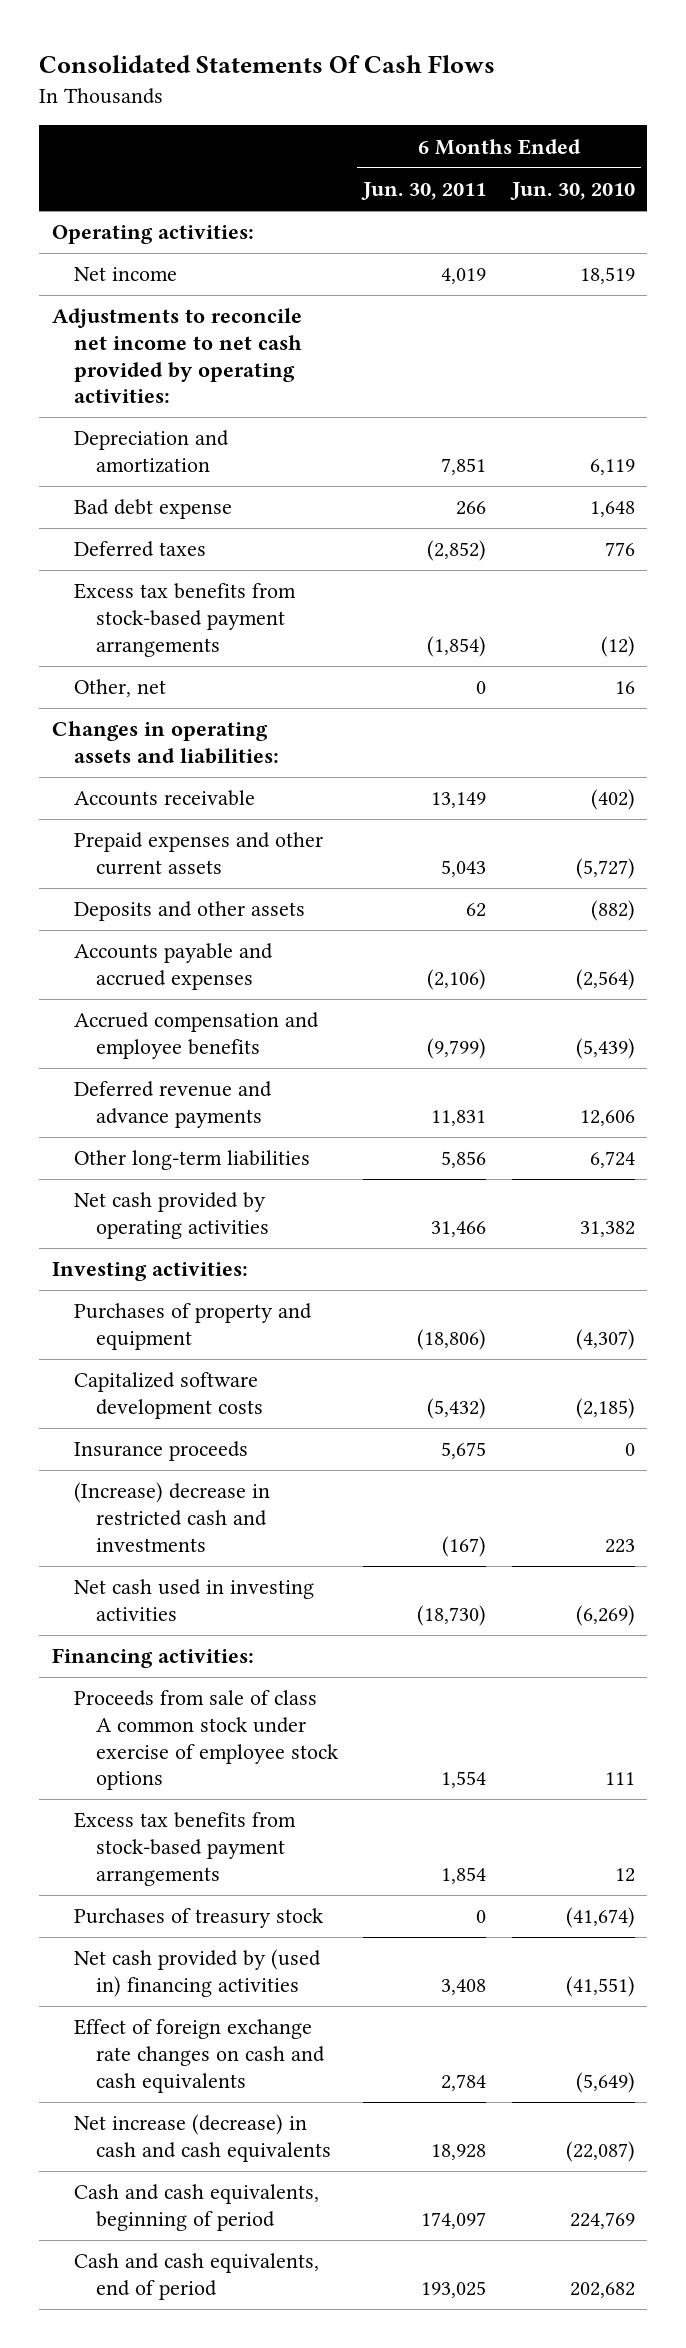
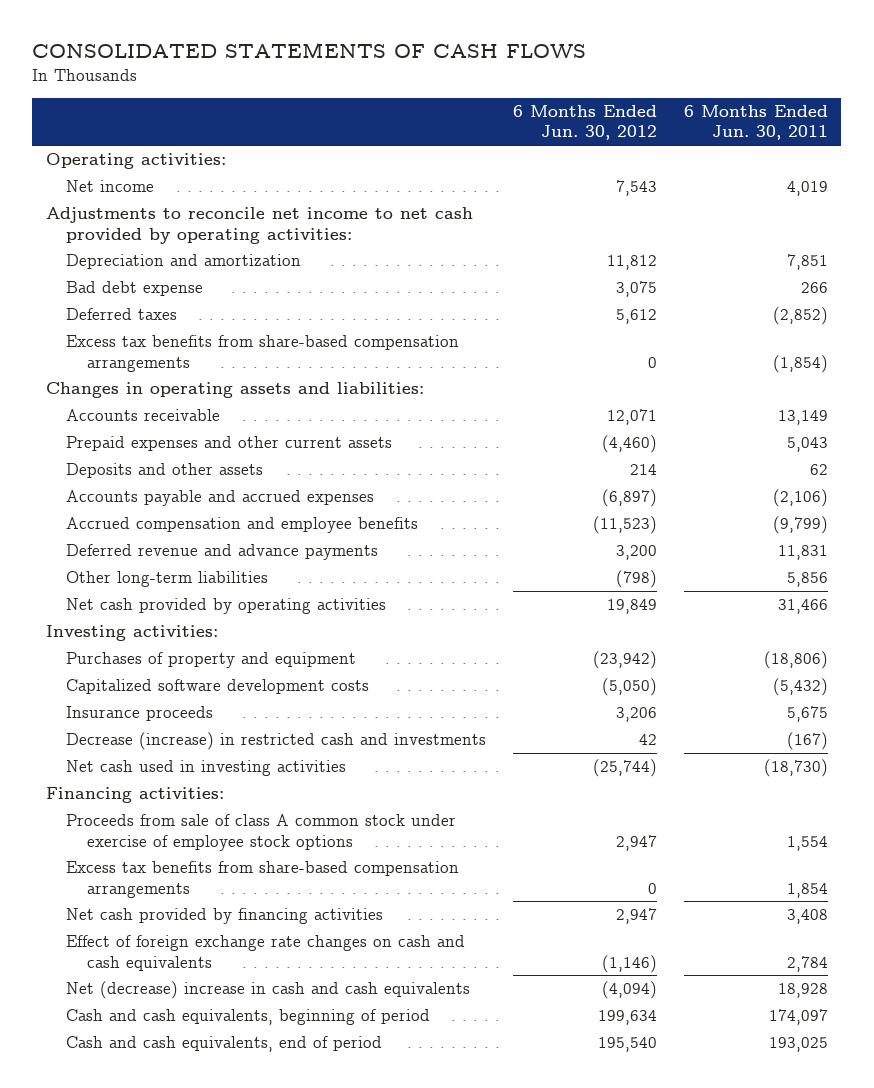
[38,55,495,74] Consolidated Statements Of Cash Flows -> [32,42,587,59] CONSOLIDATED STATEMENTS OF CASH FLOWS
[509,182,635,201] Jun. 30, 2010 -> none
none -> [513,104,658,141] 6 Months Ended Jun. 30, 2012
[73,679,166,698] Other, net -> none
[73,583,296,657] Excess tax benefits from stock-based payment arrangements -> [66,335,460,372] Excess tax benefits from share-based compensation arrangements
[73,1482,270,1552] (Increase) decrease in restricted cash and investments -> [66,732,487,751] Decrease (increase) in restricted cash and investments
[73,1908,324,1929] Purchases of treasury stock -> none
[73,1812,296,1886] Excess tax benefits from stock-based payment arrangements -> [66,861,460,898] Excess tax benefits from share-based compensation arrangements
[73,1949,321,1998] Net cash provided by (used in) financing activities -> [66,908,384,925] Net cash provided by financing activities
[73,2114,332,2163] Net increase (decrease) in cash and cash equivalents -> [66,981,471,1000] Net (decrease) increase in cash and cash equivalents

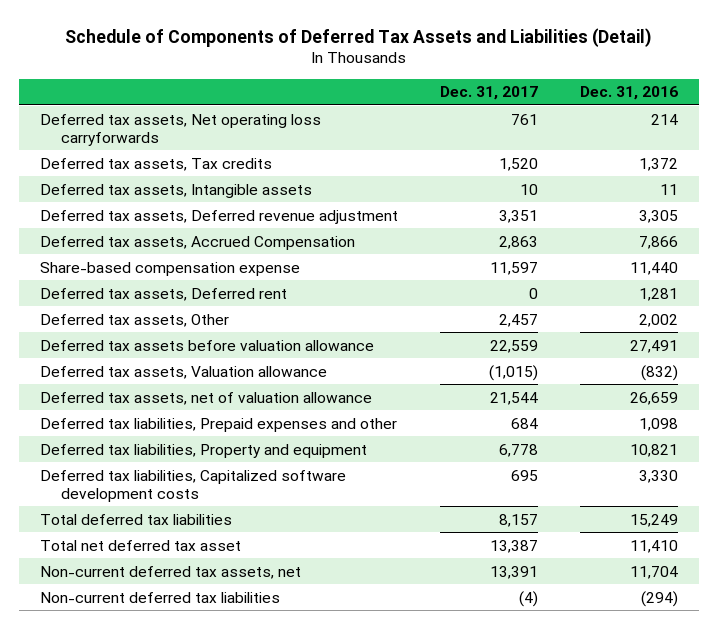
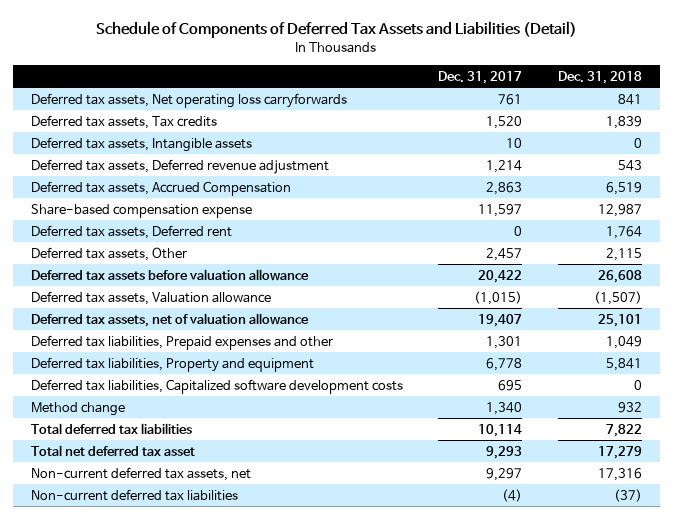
[579,86,678,101] Dec. 31, 2016 -> none
none -> [558,70,643,84] Dec. 31, 2018
[498,209,538,223] 3,351 -> [486,159,523,173] 1,214
[489,339,538,353] 22,559 -> [478,269,523,283] 20,422
[489,391,538,405] 21,544 -> [478,313,523,327] 19,407
[510,417,538,429] 684 -> [486,335,523,349] 1,301
none -> [30,401,125,416] Method change
[498,513,538,527] 8,157 -> [478,423,523,437] 10,114
[489,539,538,553] 13,387 -> [486,445,523,459] 9,293
[489,565,538,579] 13,391 -> [486,467,523,481] 9,297

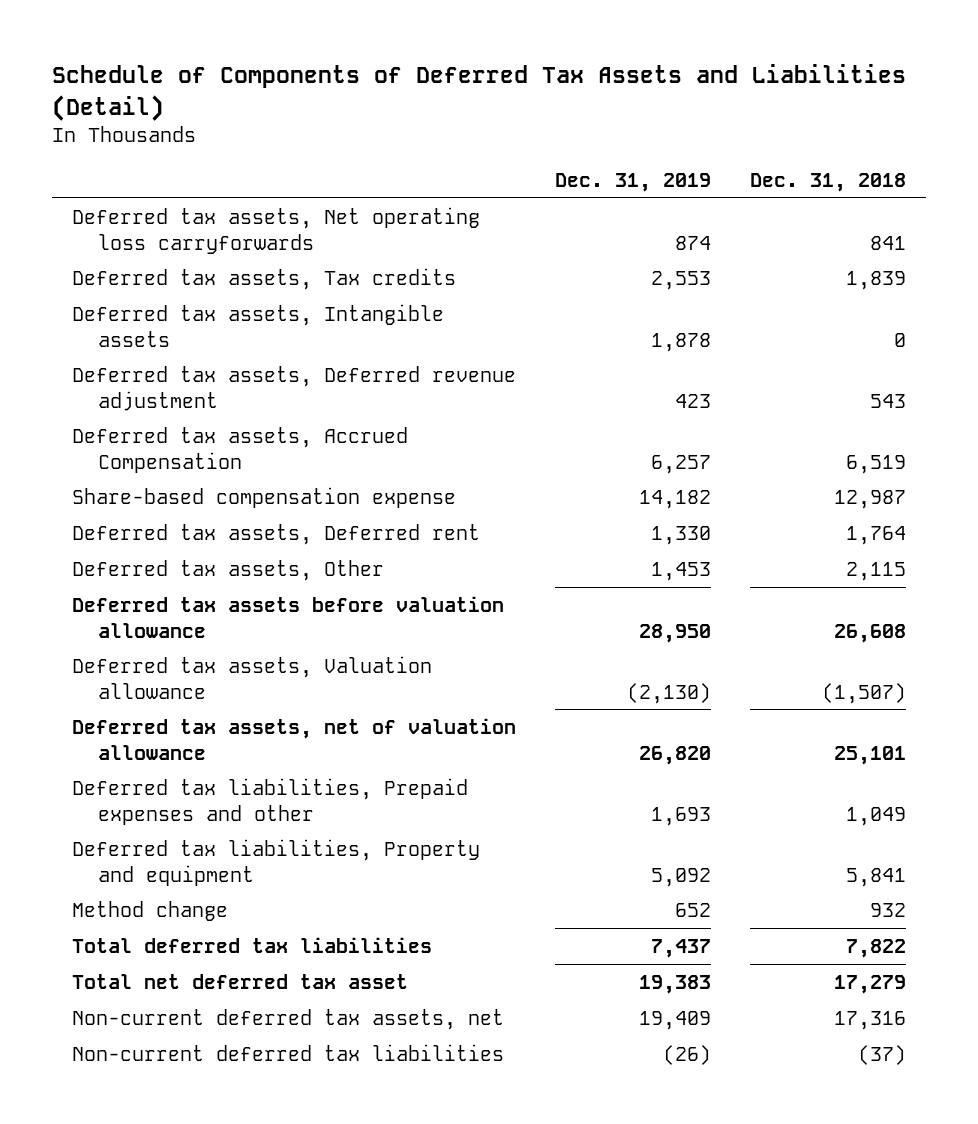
[438,70,523,84] Dec. 31, 2017 -> none
none -> [554,173,711,193] Dec. 31, 2019
[30,378,403,394] Deferred tax liabilities, Capitalized software development costs -> none

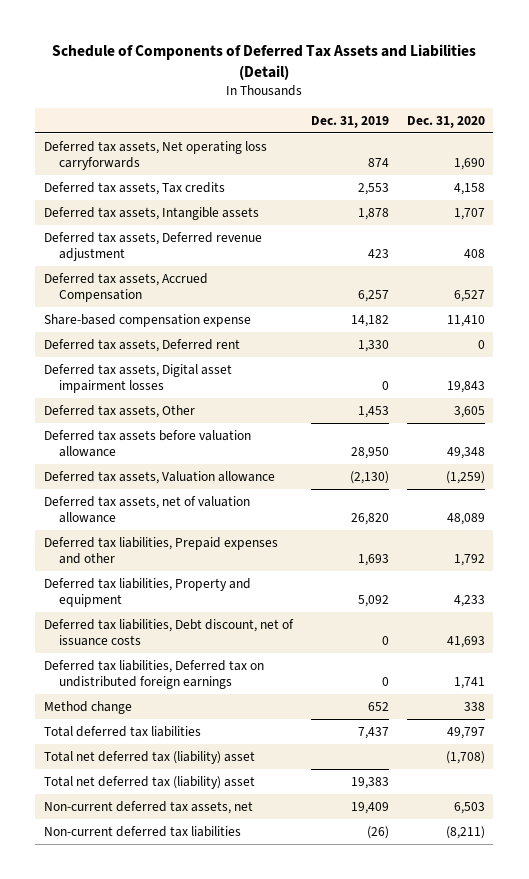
[749,173,906,193] Dec. 31, 2018 -> none
none -> [406,115,485,128] Dec. 31, 2020
none -> [44,363,233,393] Deferred tax assets, Digital asset impairment losses
none -> [44,618,295,646] Deferred tax liabilities, Debt discount, net of issuance costs
none -> [44,659,265,689] Deferred tax liabilities, Deferred tax on undistributed foreign earnings
none -> [44,750,256,764] Total net deferred tax (liability) asset
[71,973,408,989] Total net deferred tax asset -> [44,775,256,789] Total net deferred tax (liability) asset

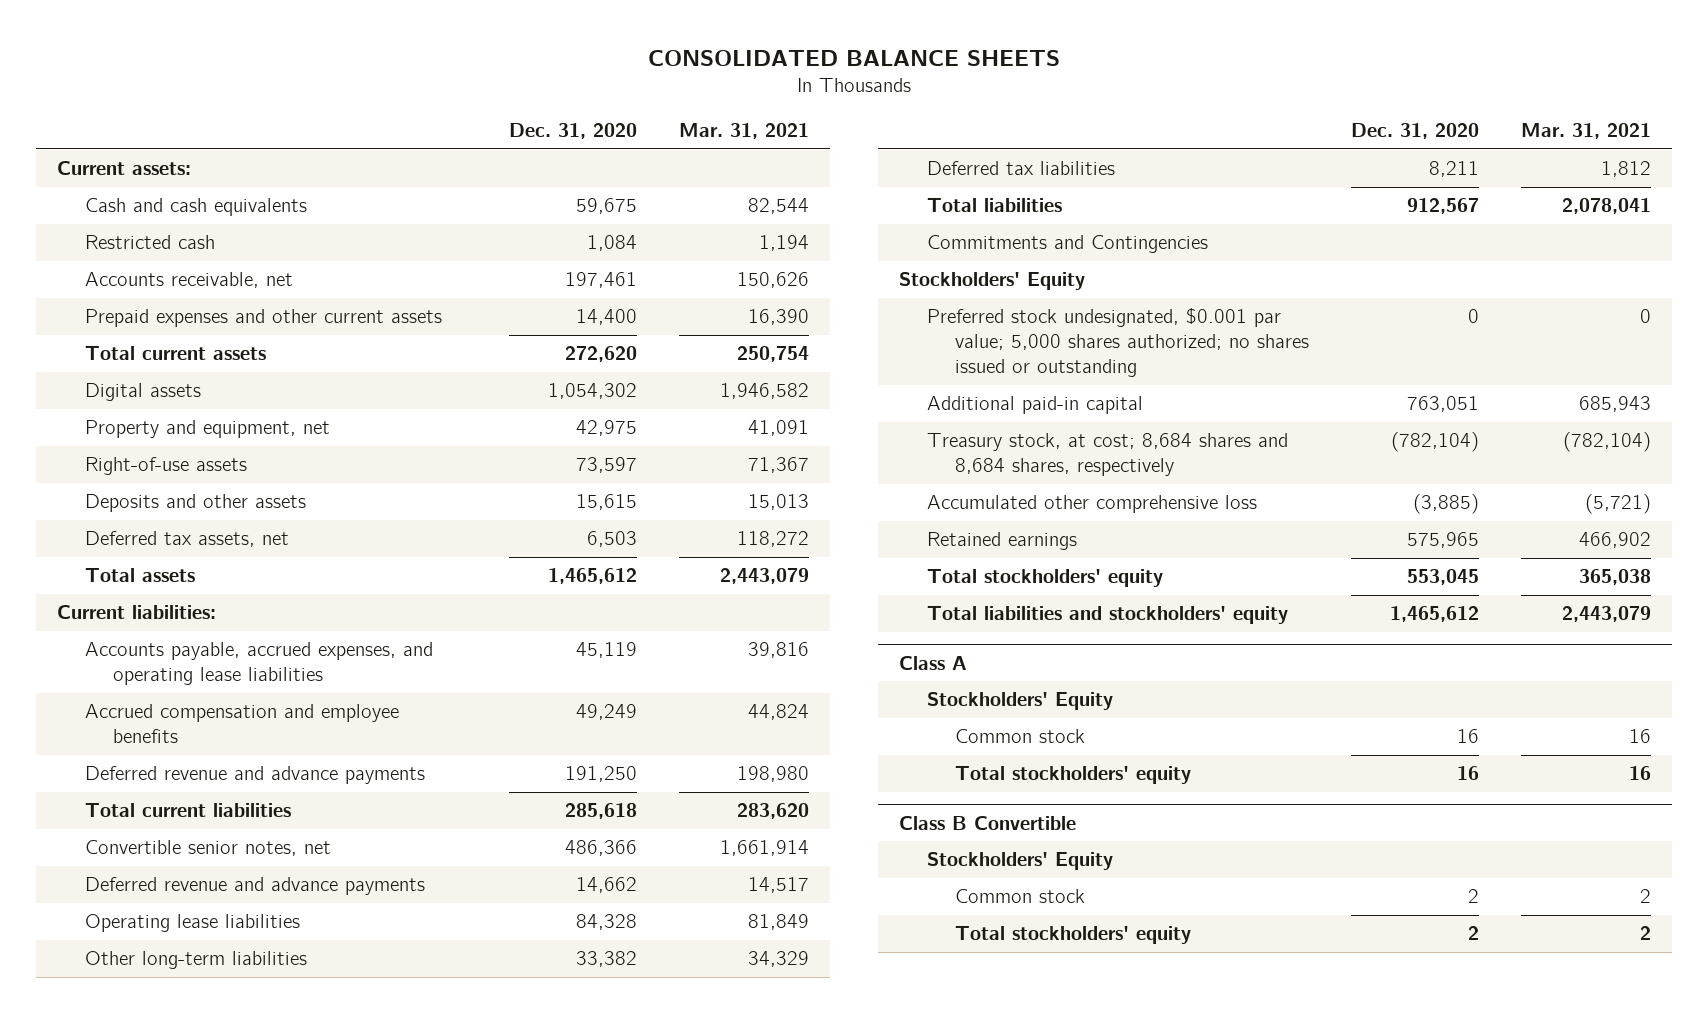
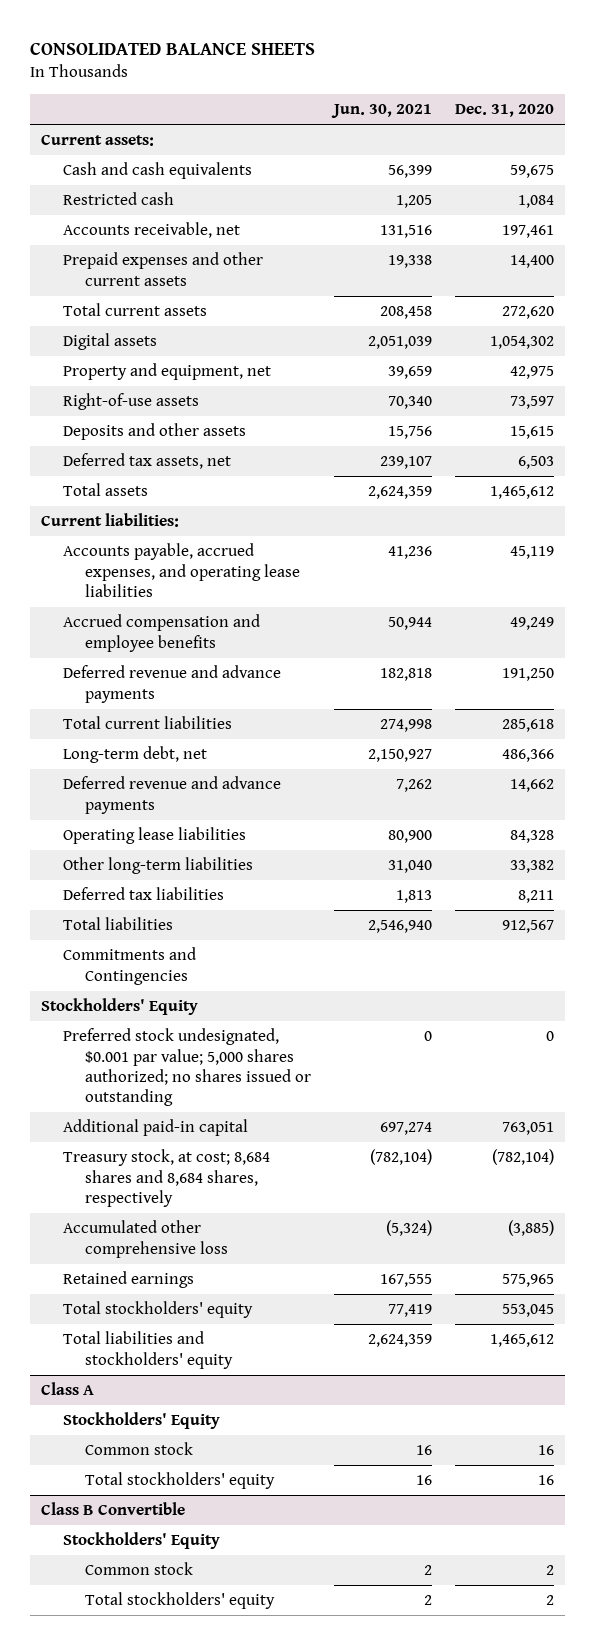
[678,122,809,139] Mar. 31, 2021 -> none
none -> [330,103,432,118] Jun. 30, 2021
[84,840,331,857] Convertible senior notes, net -> [63,746,208,764] Long-term debt, net

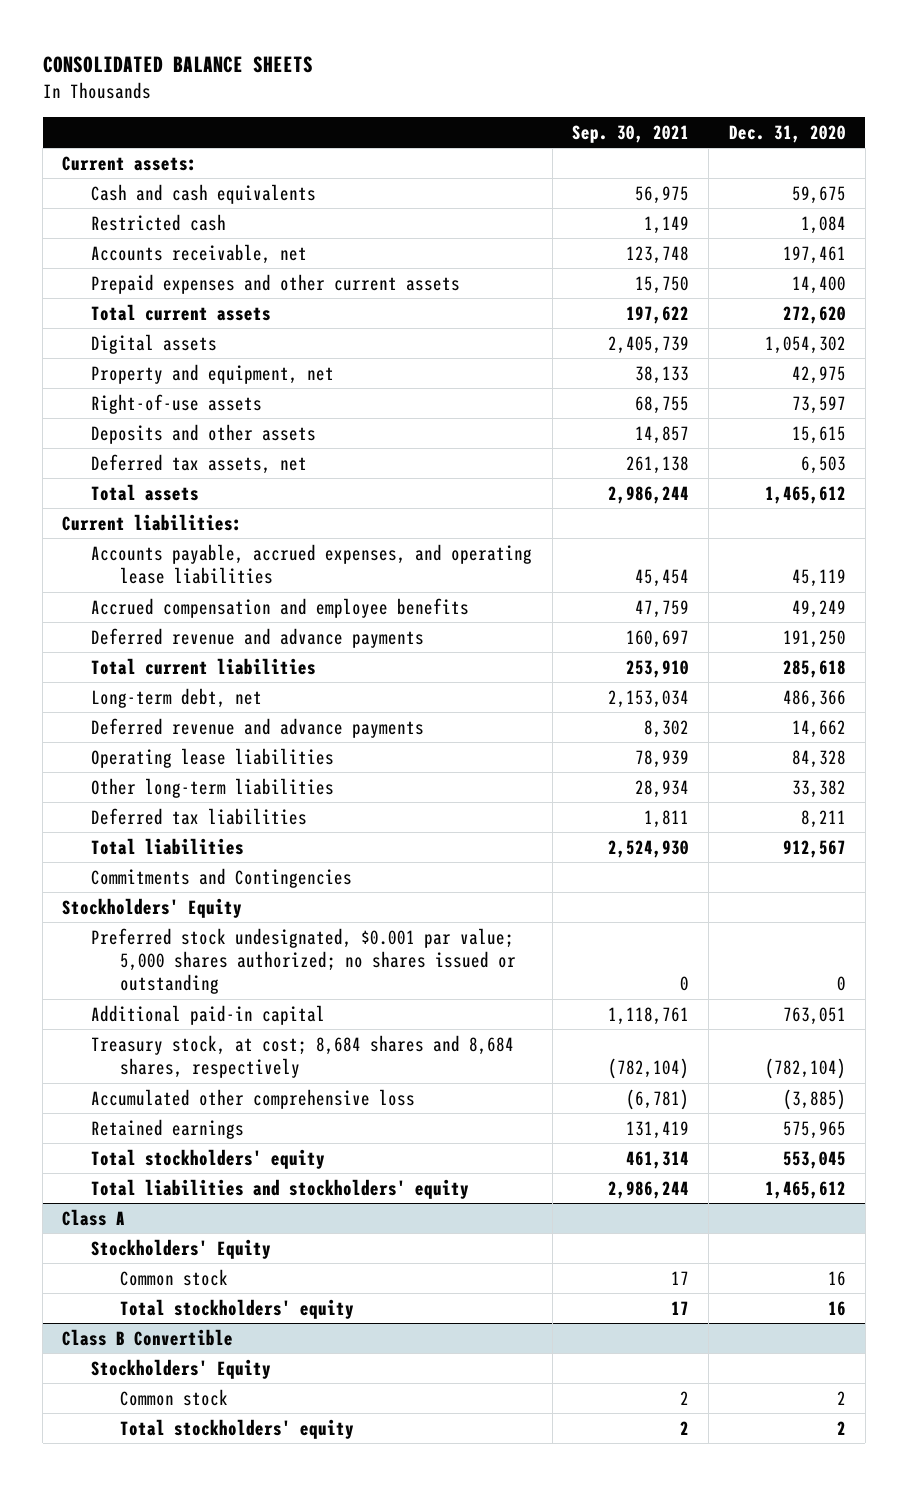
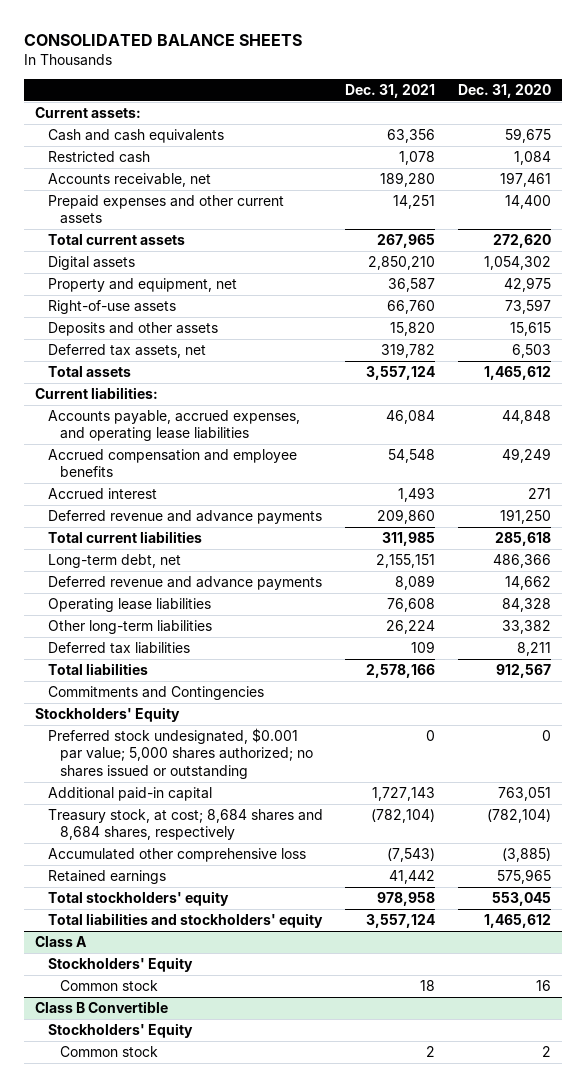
[571,124,689,143] Sep. 30, 2021 -> none
none -> [345,83,436,98] Dec. 31, 2021
[791,569,846,588] 45,119 -> [501,410,551,425] 44,848
none -> [47,488,157,500] Accrued interest
[120,1298,355,1319] Total stockholders' equity -> none
[120,1418,355,1439] Total stockholders' equity -> none

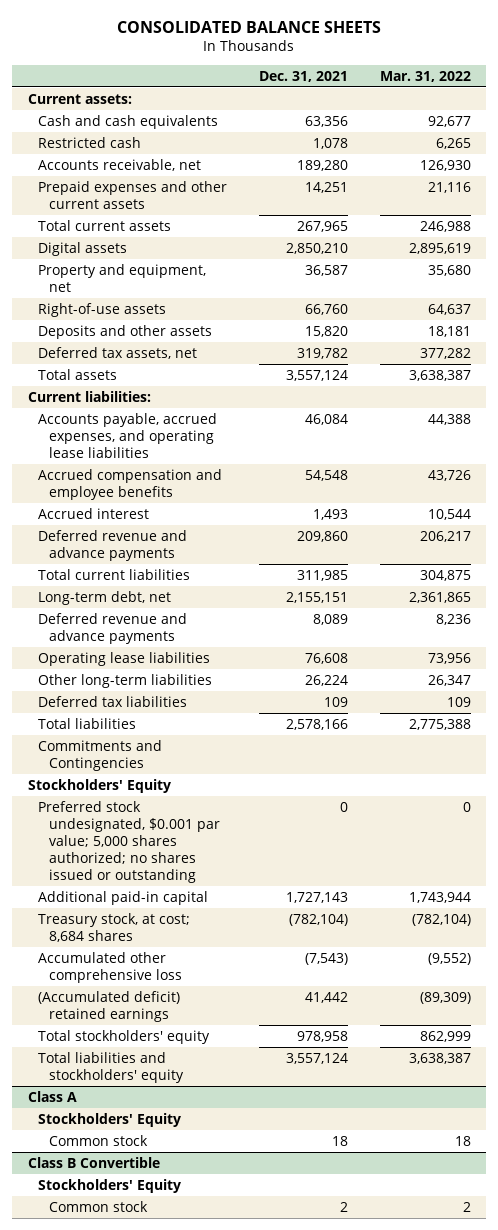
[457,83,551,98] Dec. 31, 2020 -> none
none -> [379,70,471,82] Mar. 31, 2022
[47,809,323,841] Treasury stock, at cost; 8,684 shares and 8,684 shares, respectively -> [38,912,191,942] Treasury stock, at cost; 8,684 shares
[47,870,166,885] Retained earnings -> [38,990,181,1022] (Accumulated deficit) retained earnings

